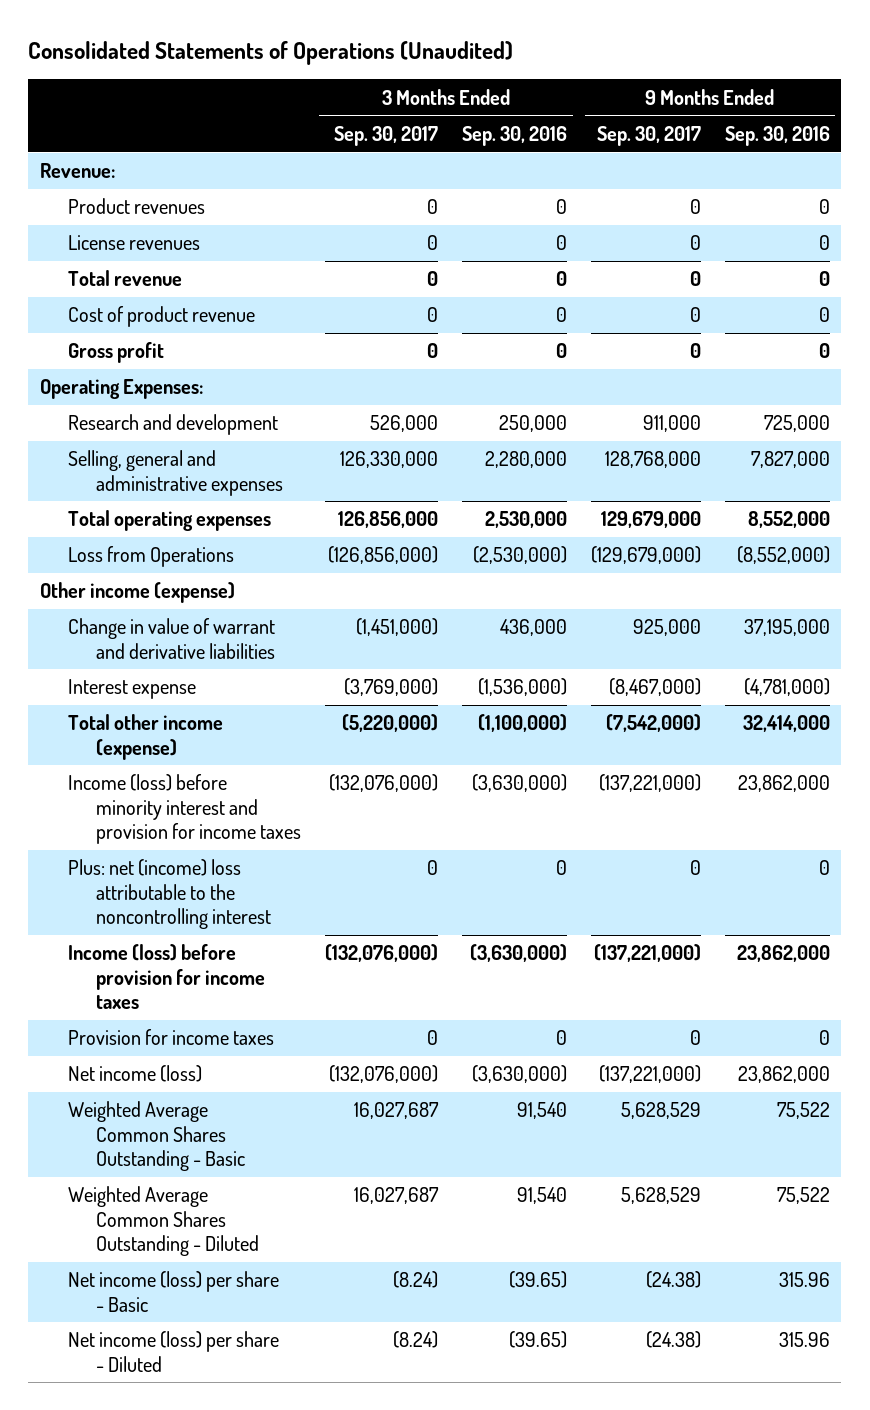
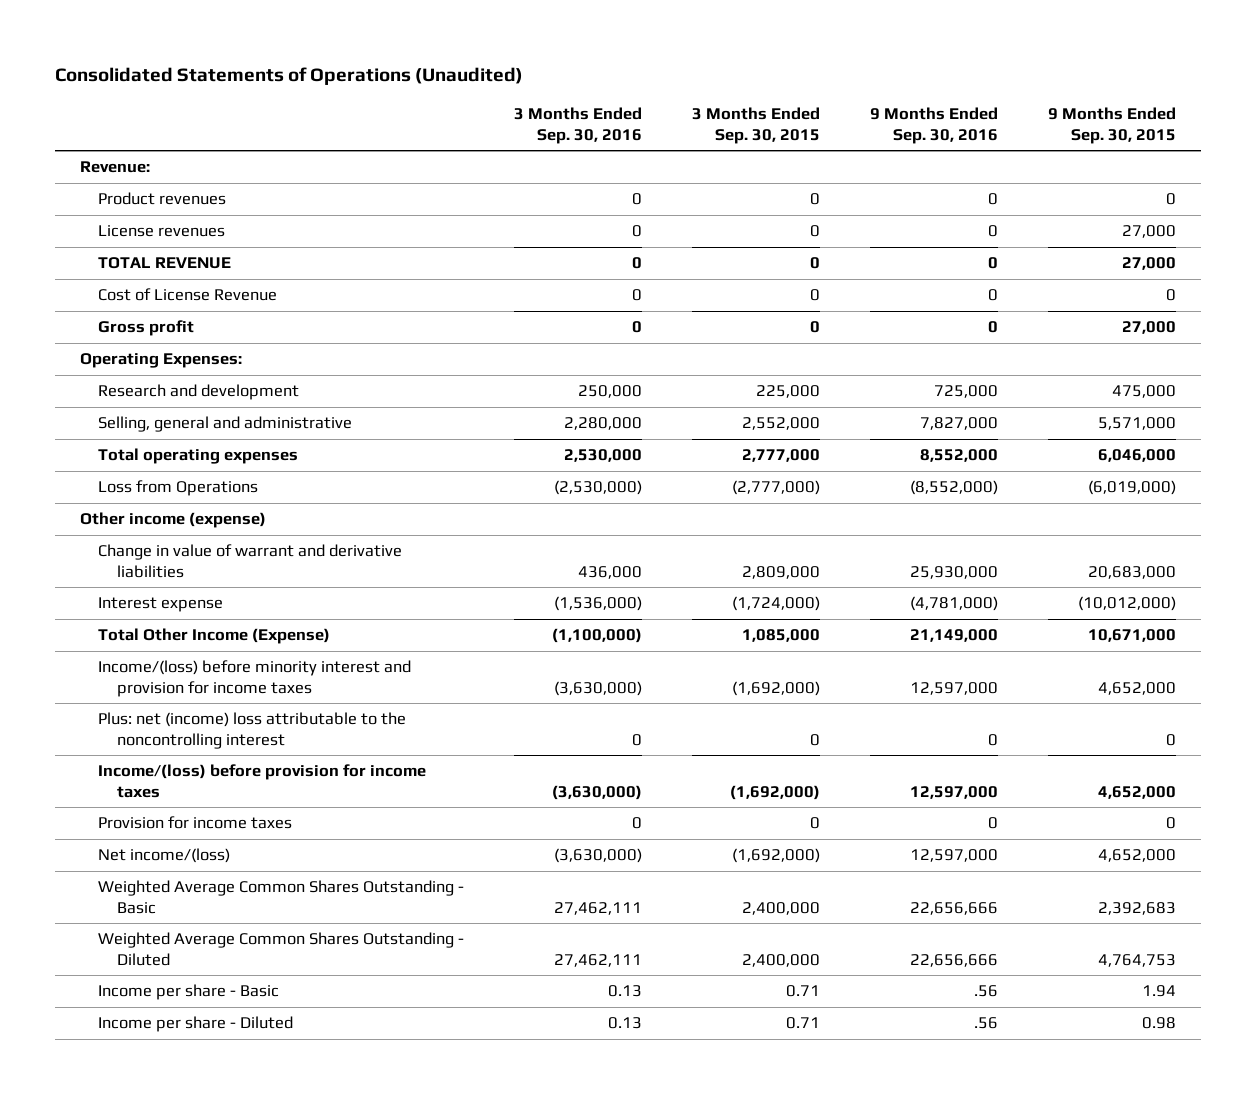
[333,126,438,147] Sep. 30, 2017 -> none
[596,126,701,147] Sep. 30, 2017 -> none
none -> [692,107,821,144] 3 Months Ended Sep. 30, 2015
none -> [1048,107,1177,144] 9 Months Ended Sep. 30, 2015
[68,270,183,287] Total revenue -> [98,257,232,270] TOTAL REVENUE
[68,306,256,328] Cost of product revenue -> [98,288,278,302] Cost of License Revenue
[68,450,283,496] Selling, general and administrative expenses -> [98,416,353,433] Selling, general and administrative
[743,619,830,637] 37,195,000 -> [910,565,999,579] 25,930,000
[68,714,224,760] Total other income (expense) -> [98,628,331,645] Total Other Income (Expense)
[742,715,830,733] 32,414,000 -> [910,629,999,643] 21,149,000
[68,774,301,844] Income (loss) before minority interest and provision for income taxes -> [98,660,412,697] Income/(loss) before minority interest and provision for income taxes
[737,775,830,793] 23,862,000 -> [910,681,999,695] 12,597,000
[68,944,265,1009] Income (loss) before provision for income taxes -> [98,764,427,798] Income/(loss) before provision for income taxes
[736,945,830,963] 23,862,000 -> [910,785,999,799] 12,597,000
[68,1065,203,1083] Net income (loss) -> [98,848,231,864] Net income/(loss)
[737,1066,830,1084] 23,862,000 -> [910,849,999,863] 12,597,000
[516,1102,567,1120] 91,540 -> [554,901,643,915] 27,462,111
[776,1102,830,1120] 75,522 -> [910,901,999,915] 22,656,666
[516,1187,567,1205] 91,540 -> [554,953,643,967] 27,462,111
[776,1187,830,1205] 75,522 -> [910,953,999,967] 22,656,666
[68,1271,280,1312] Net income (loss) per share - Basic -> [98,984,280,1001] Income per share - Basic
[508,1271,567,1289] (39.65) -> [608,985,643,998] 0.13
[778,1272,830,1288] 315.96 -> [974,985,999,998] .56
[68,1331,280,1372] Net income (loss) per share - Diluted -> [98,1016,294,1033] Income per share - Diluted
[508,1331,567,1349] (39.65) -> [608,1017,643,1030] 0.13
[778,1332,830,1348] 315.96 -> [974,1017,999,1030] .56

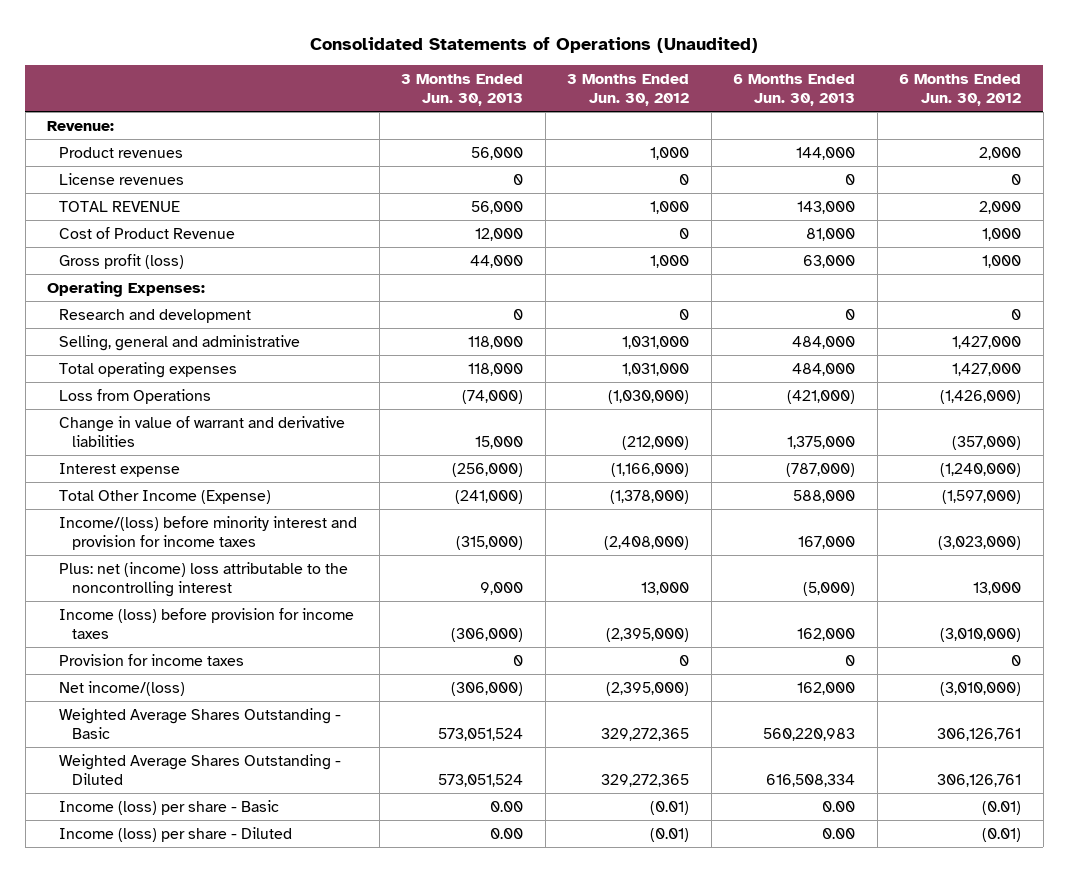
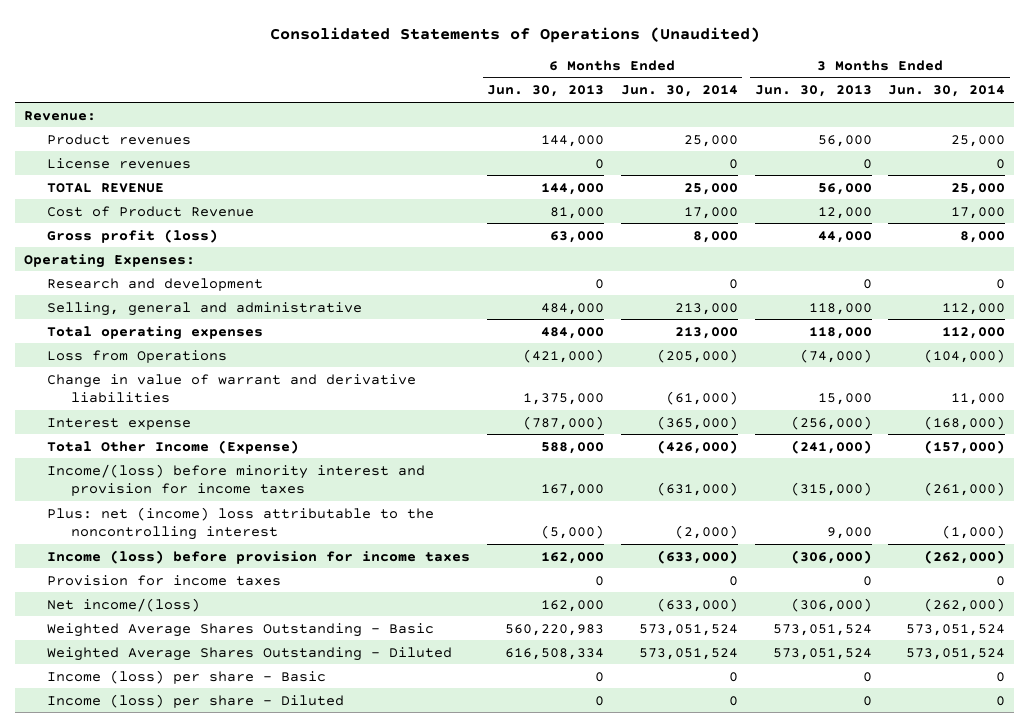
[567,74,690,107] 3 Months Ended Jun. 30, 2012 -> none
[899,74,1022,107] 6 Months Ended Jun. 30, 2012 -> none
none -> [620,85,738,98] Jun. 30, 2014
none -> [888,85,1006,98] Jun. 30, 2014
[797,200,856,214] 143,000 -> [541,182,605,195] 144,000
[490,800,524,812] 0.00 -> [862,671,872,682] 0
[822,800,856,812] 0.00 -> [595,671,605,682] 0
[490,827,524,839] 0.00 -> [862,695,872,706] 0
[822,827,856,839] 0.00 -> [595,695,605,706] 0

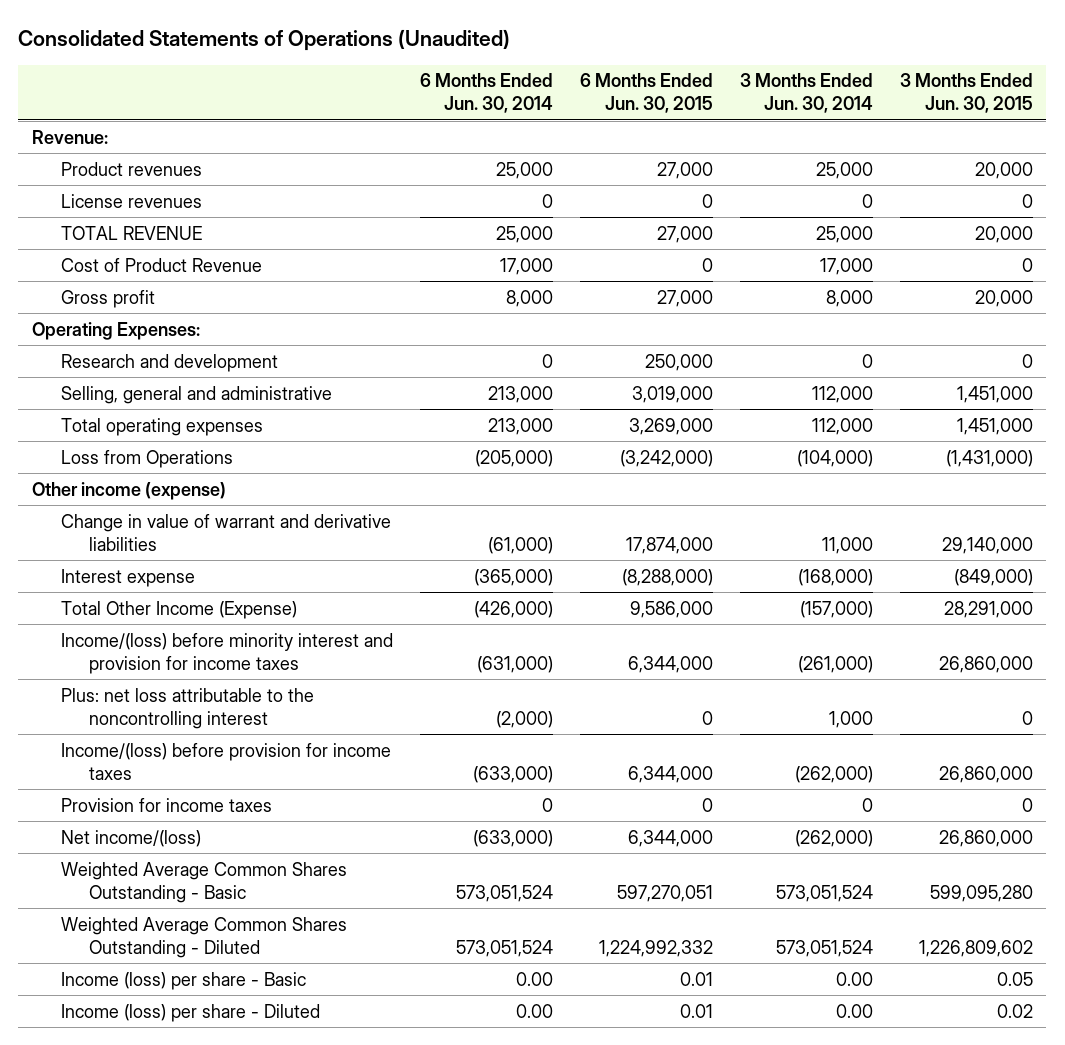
[487,85,605,98] Jun. 30, 2013 -> none
[754,85,872,98] Jun. 30, 2013 -> none
none -> [579,73,713,114] 6 Months Ended Jun. 30, 2015
none -> [899,73,1033,114] 3 Months Ended Jun. 30, 2015
[47,228,219,243] Gross profit (loss) -> [60,289,155,308] Gross profit
none -> [31,481,226,500] Other income (expense)
[47,506,435,540] Plus: net (income) loss attributable to the noncontrolling interest -> [60,687,314,729] Plus: net loss attributable to the noncontrolling interest
[942,524,1006,539] (1,000) -> [828,710,873,728] 1,000
[47,549,471,564] Income (loss) before provision for income taxes -> [60,742,391,780] Income/(loss) before provision for income taxes
[47,622,435,637] Weighted Average Shares Outstanding - Basic -> [60,861,347,903] Weighted Average Common Shares Outstanding - Basic
[47,646,453,661] Weighted Average Shares Outstanding - Diluted -> [60,916,347,958] Weighted Average Common Shares Outstanding - Diluted
[728,671,738,682] 0 -> [515,971,553,986] 0.00
[996,671,1006,682] 0 -> [835,971,873,986] 0.00
[728,695,738,706] 0 -> [515,1003,553,1018] 0.00
[996,695,1006,706] 0 -> [835,1003,873,1018] 0.00

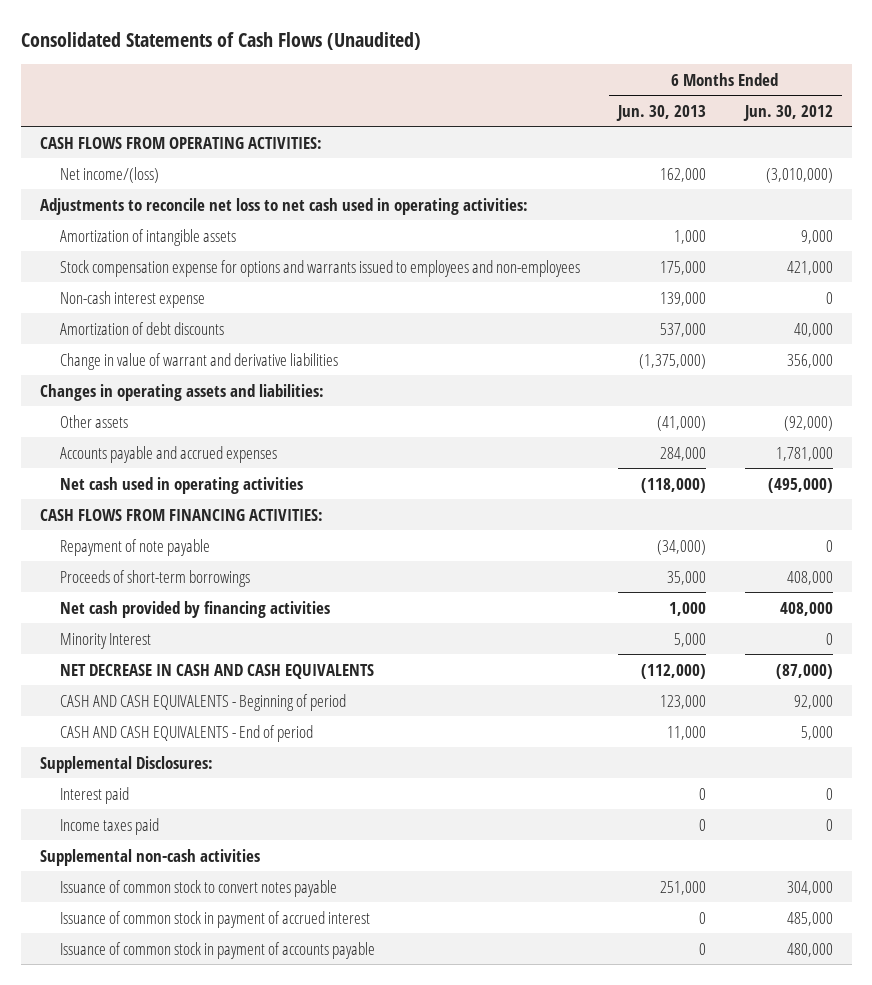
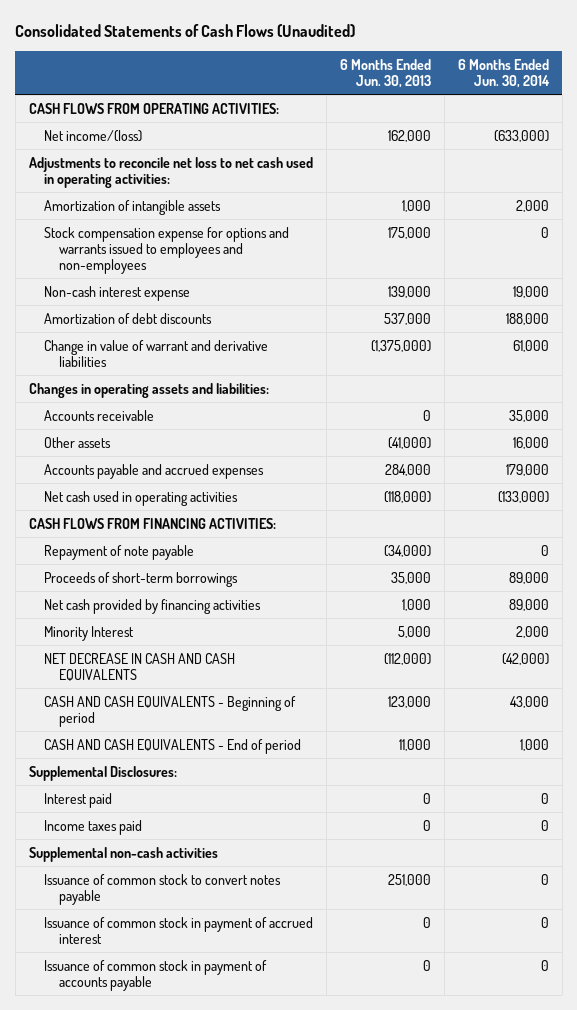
[742,104,833,121] Jun. 30, 2012 -> none
none -> [457,58,550,88] 6 Months Ended Jun. 30, 2014
none -> [43,409,154,421] Accounts receivable

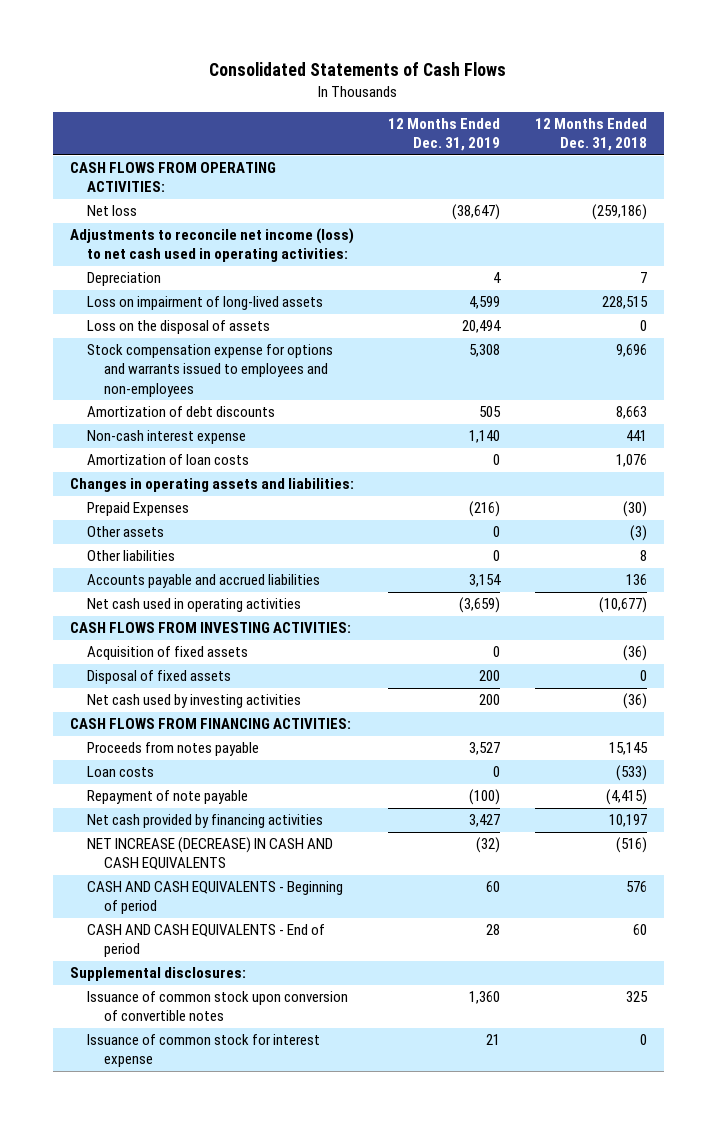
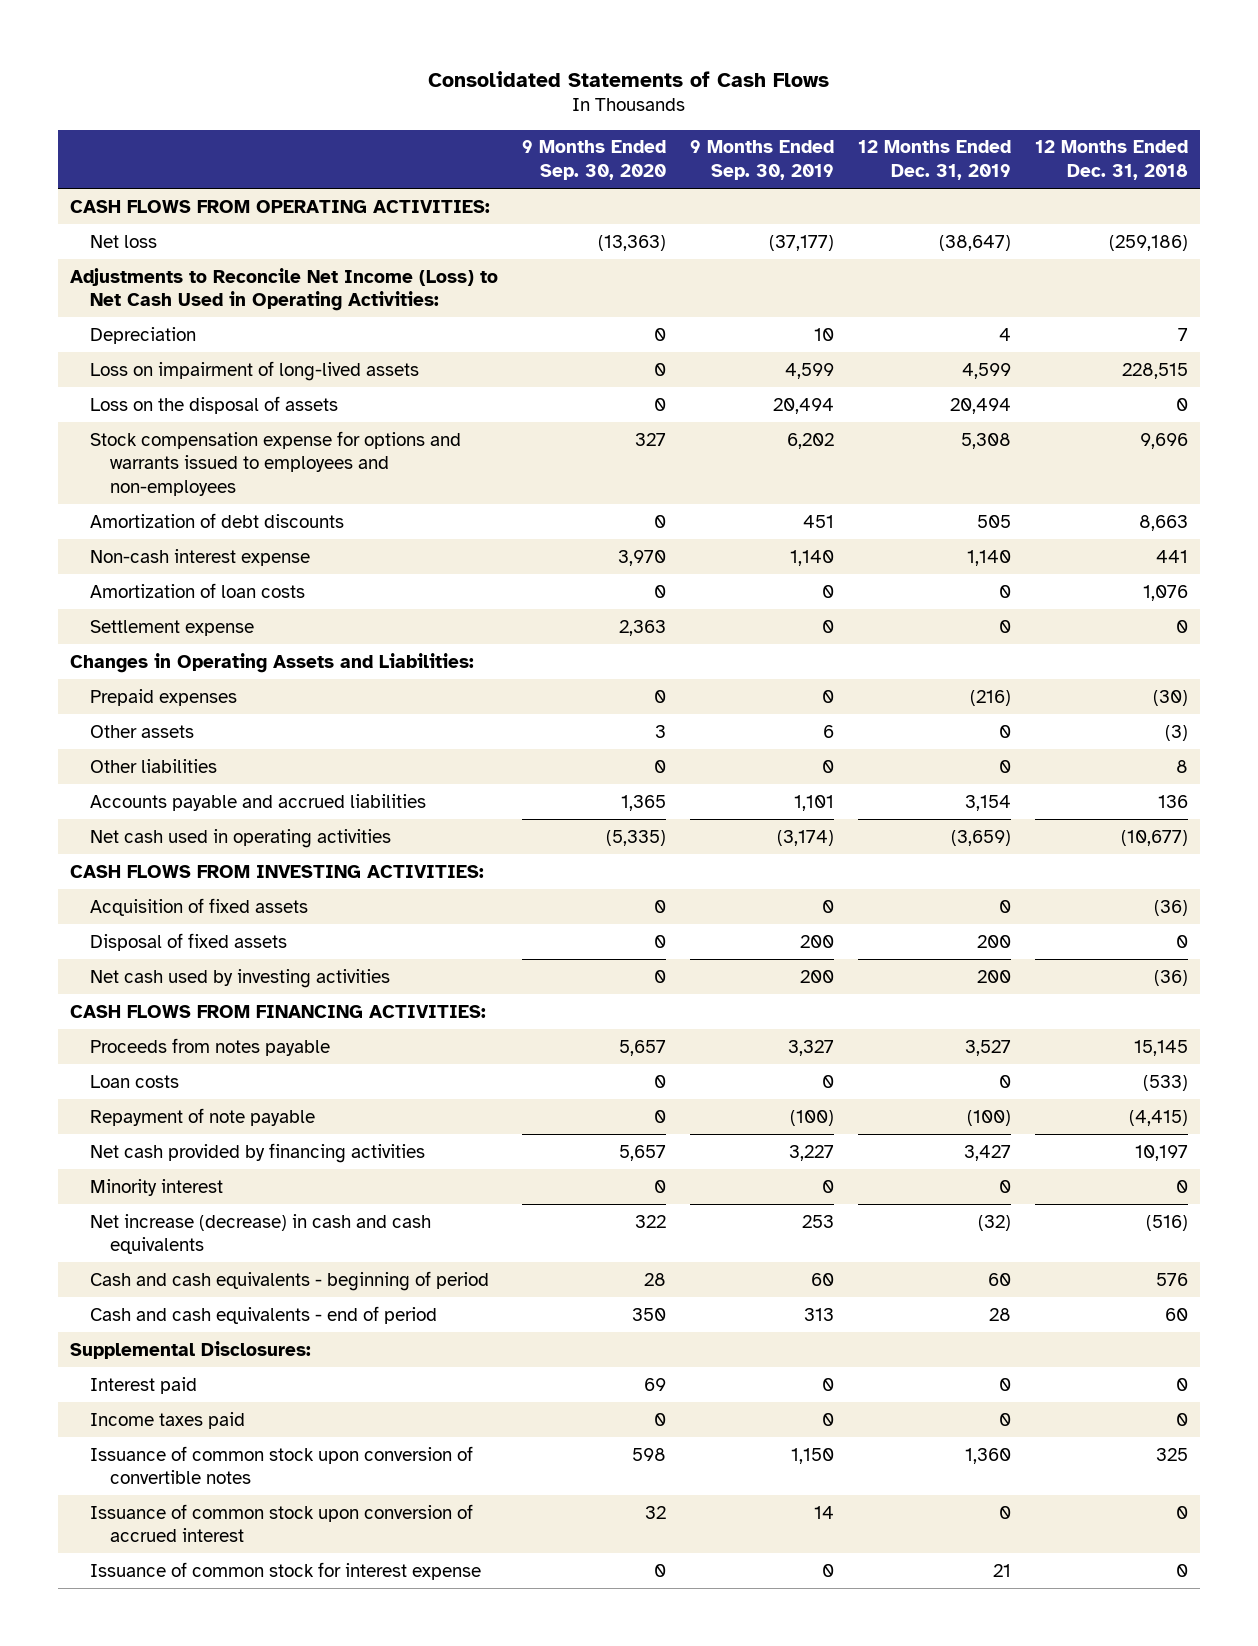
none -> [522,140,667,181] 9 Months Ended Sep. 30, 2020
none -> [689,140,834,181] 9 Months Ended Sep. 30, 2019
[69,228,354,263] Adjustments to reconcile net income (loss) to net cash used in operating activities: -> [70,267,499,312] Adjustments to Reconcile Net Income (Loss) to Net Cash Used in Operating Activities:
none -> [90,619,255,636] Settlement expense
[69,478,354,493] Changes in operating assets and liabilities: -> [70,652,475,673] Changes in Operating Assets and Liabilities:
[87,502,190,517] Prepaid Expenses -> [90,688,238,706] Prepaid expenses
none -> [90,1178,224,1196] Minority interest
[87,837,334,871] NET INCREASE (DECREASE) IN CASH AND CASH EQUIVALENTS -> [90,1213,432,1255] Net increase (decrease) in cash and cash equivalents
[87,881,344,915] CASH AND CASH EQUIVALENTS - Beginning of period -> [90,1270,490,1291] Cash and cash equivalents - beginning of period
[87,924,326,958] CASH AND CASH EQUIVALENTS - End of period -> [90,1305,438,1324] Cash and cash equivalents - end of period
[69,967,246,982] Supplemental disclosures: -> [70,1340,312,1359] Supplemental Disclosures:
none -> [90,1376,198,1394] Interest paid
none -> [90,1411,246,1429] Income taxes paid
none -> [90,1503,474,1543] Issuance of common stock upon conversion of accrued interest

